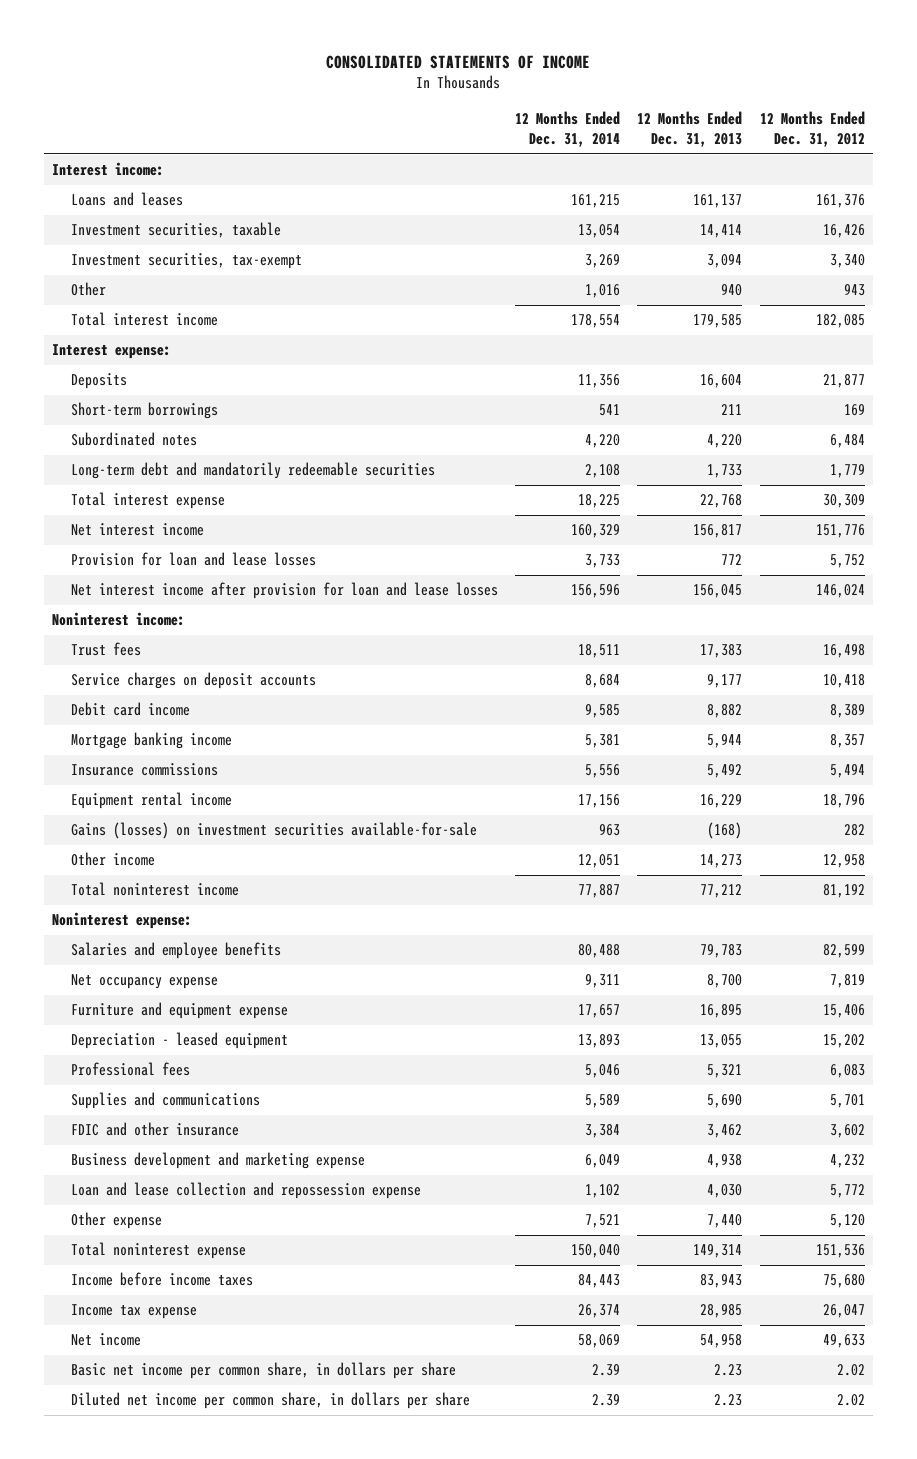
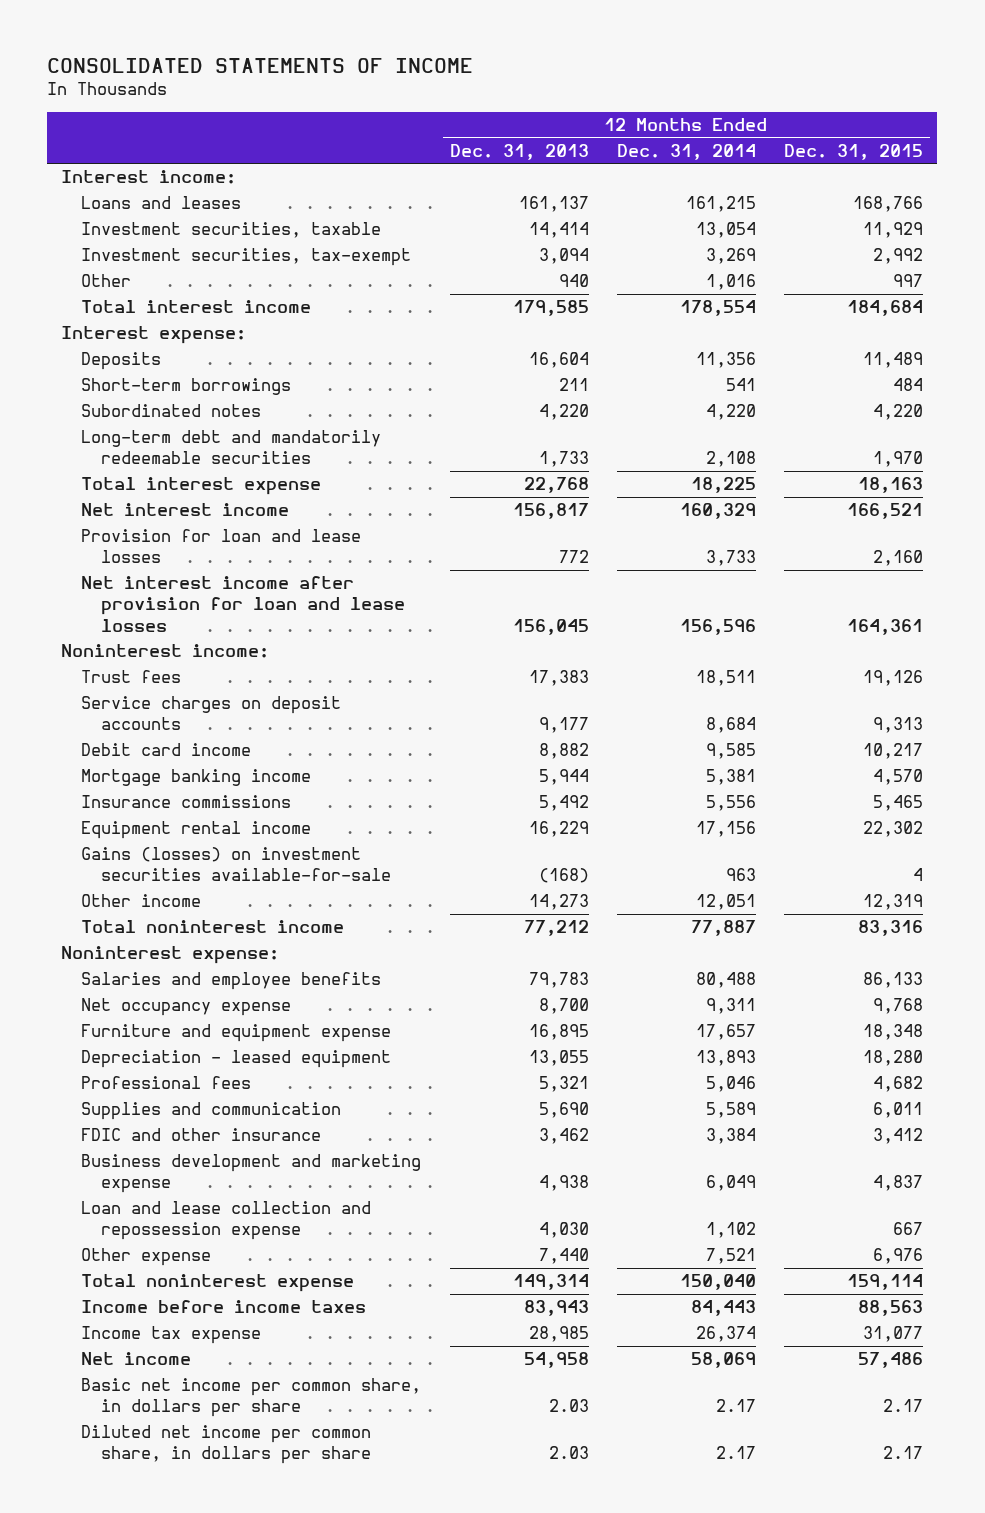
[759,111,865,148] 12 Months Ended Dec. 31, 2012 -> none
none -> [784,143,924,160] Dec. 31, 2015
[71,1092,261,1110] Supplies and communications -> [81,1102,342,1121] Supplies and communication
[592,1364,621,1377] 2.39 -> [715,1399,756,1413] 2.17
[714,1364,743,1377] 2.23 -> [548,1399,589,1413] 2.03
[592,1394,621,1407] 2.39 -> [715,1446,756,1460] 2.17
[714,1394,743,1407] 2.23 -> [548,1446,589,1460] 2.03

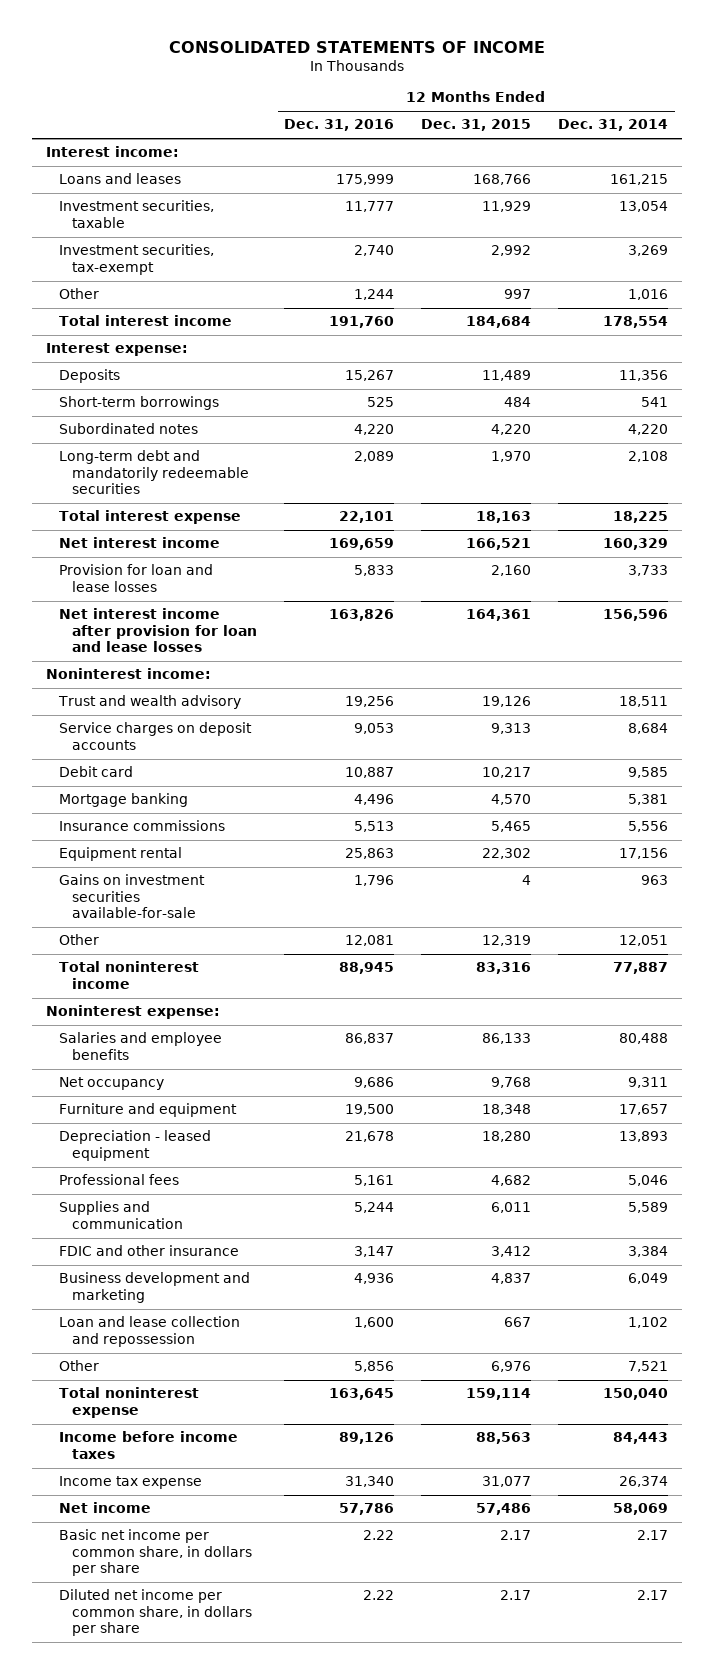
[449,143,589,160] Dec. 31, 2013 -> none
none -> [284,119,395,132] Dec. 31, 2016
[81,670,182,684] Trust fees -> [58,695,242,710] Trust and wealth advisory
[81,743,252,757] Debit card income -> [59,766,134,778] Debit card
[81,769,312,787] Mortgage banking income -> [59,793,189,808] Mortgage banking
[81,821,312,840] Equipment rental income -> [59,847,183,862] Equipment rental
[81,847,392,882] Gains (losses) on investment securities available-for-sale -> [59,874,206,919] Gains on investment securities available-for-sale
[81,894,202,908] Other income -> [59,934,100,946] Other
[81,998,292,1017] Net occupancy expense -> [59,1077,165,1091] Net occupancy
[81,1024,392,1043] Furniture and equipment expense -> [59,1103,238,1118] Furniture and equipment
[81,1154,422,1194] Business development and marketing expense -> [59,1272,251,1303] Business development and marketing
[81,1201,372,1241] Loan and lease collection and repossession expense -> [59,1316,241,1347] Loan and lease collection and repossession
[81,1248,212,1267] Other expense -> [59,1360,100,1372] Other

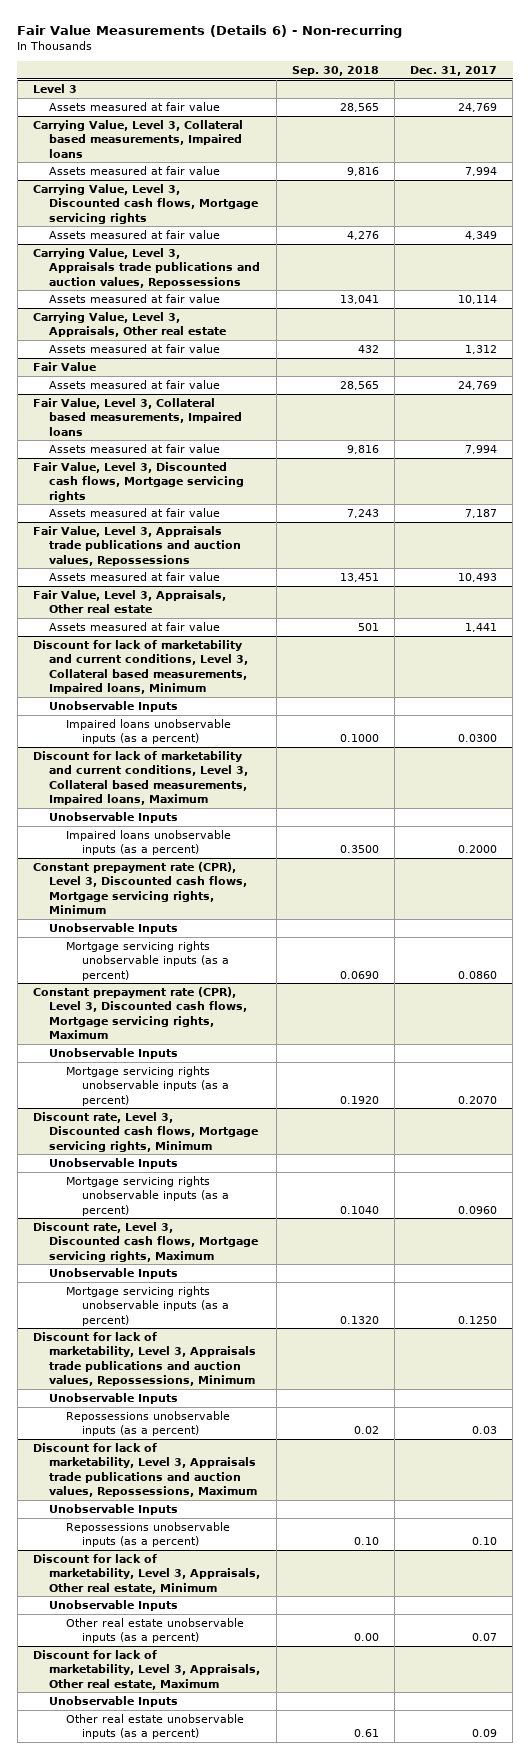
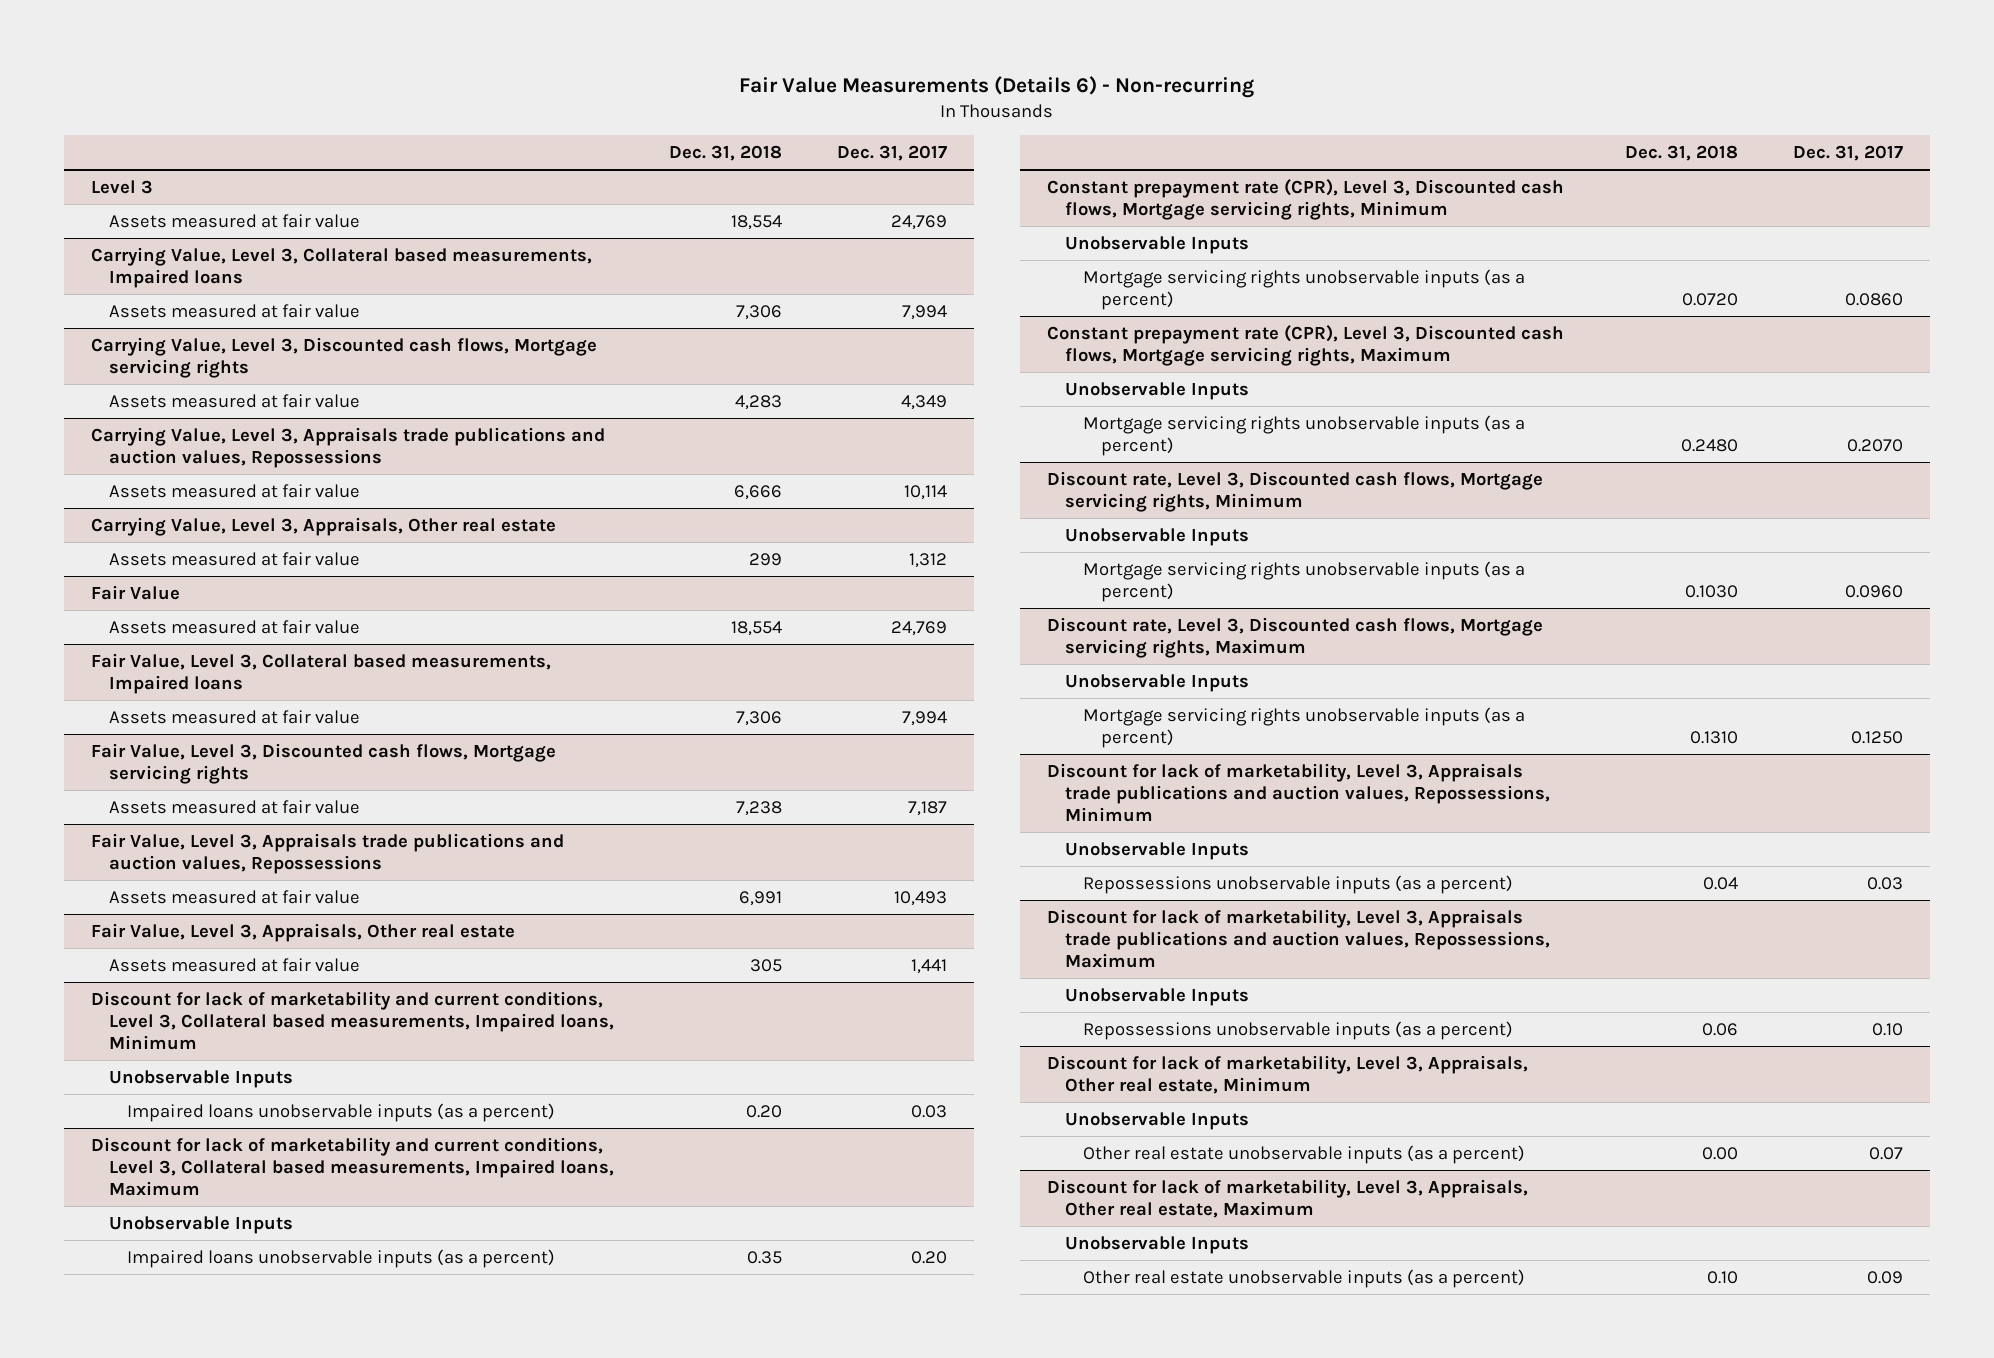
[291,66,379,77] Sep. 30, 2018 -> none
none -> [668,145,782,162] Dec. 31, 2018
[458,734,498,743] 0.0300 -> [910,1104,947,1118] 0.03
[458,845,498,854] 0.2000 -> [910,1250,947,1264] 0.20

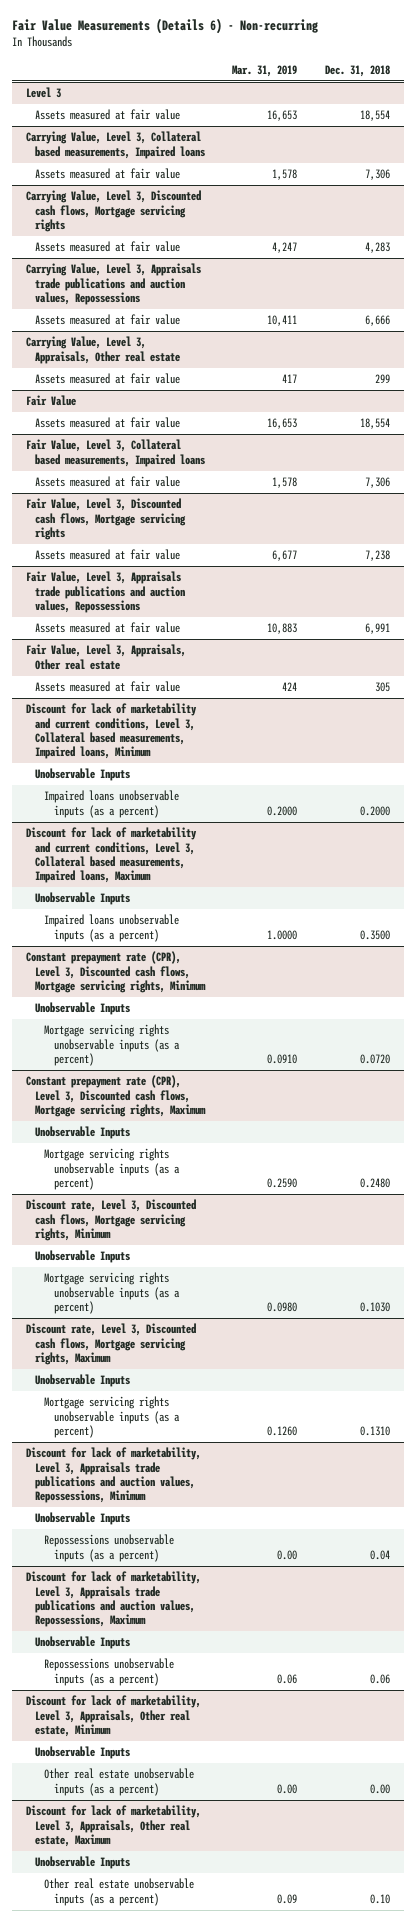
[836,145,947,162] Dec. 31, 2017 -> none
none -> [232,64,298,77] Mar. 31, 2019
[745,1104,782,1118] 0.20 -> [359,805,390,816] 0.2000
[746,1250,782,1264] 0.35 -> [359,929,390,940] 0.3500

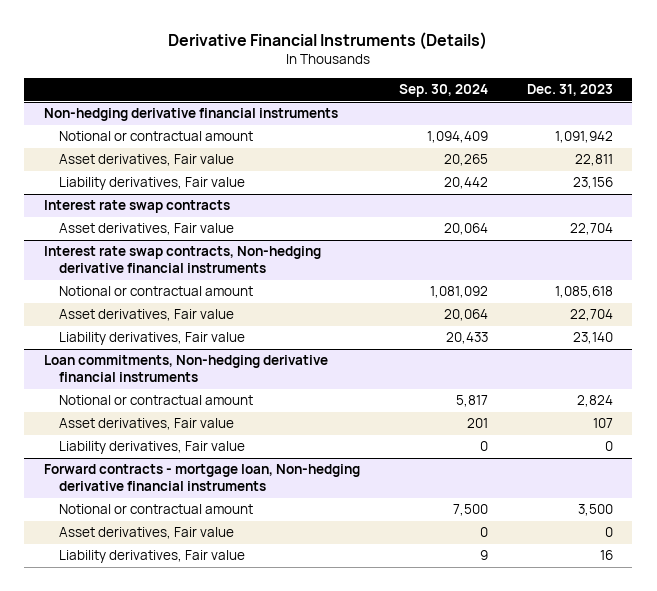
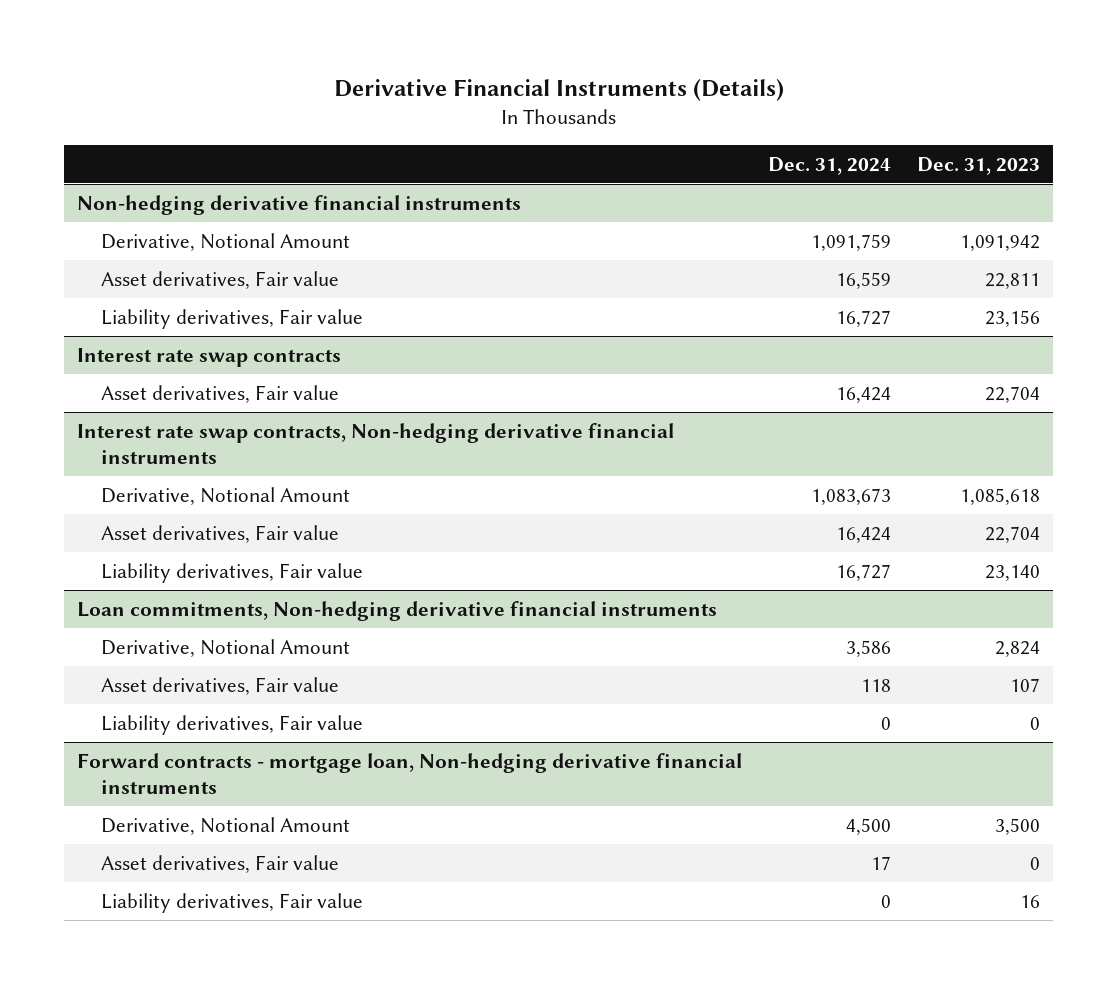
[398,84,488,98] Sep. 30, 2024 -> none
none -> [768,156,892,175] Dec. 31, 2024
[59,131,254,142] Notional or contractual amount -> [101,232,351,251] Derivative, Notional Amount
[59,286,254,297] Notional or contractual amount -> [101,486,351,505] Derivative, Notional Amount
[59,395,254,406] Notional or contractual amount -> [101,638,351,657] Derivative, Notional Amount
[59,504,254,515] Notional or contractual amount -> [101,816,351,835] Derivative, Notional Amount

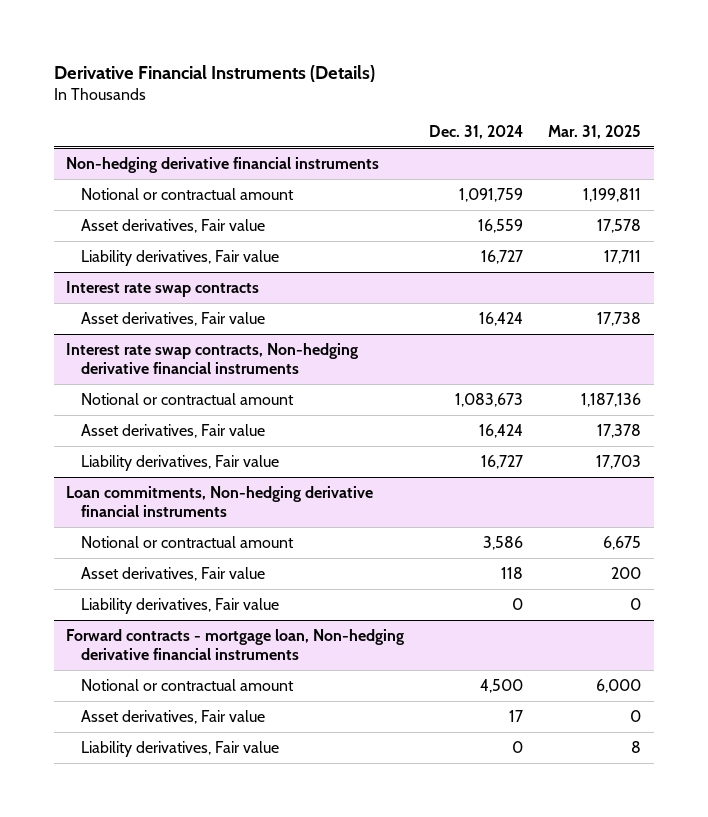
[917,156,1041,175] Dec. 31, 2023 -> none
none -> [548,125,642,140] Mar. 31, 2025
[101,232,351,251] Derivative, Notional Amount -> [81,187,295,200] Notional or contractual amount
[101,486,351,505] Derivative, Notional Amount -> [81,392,295,405] Notional or contractual amount
[101,638,351,657] Derivative, Notional Amount -> [81,535,295,548] Notional or contractual amount
[101,816,351,835] Derivative, Notional Amount -> [81,678,295,691] Notional or contractual amount

